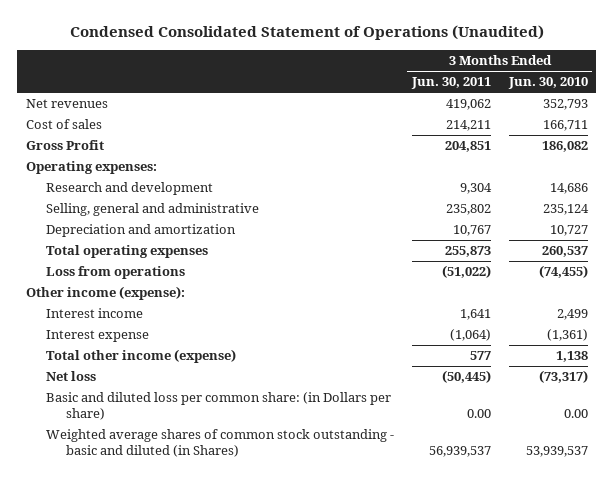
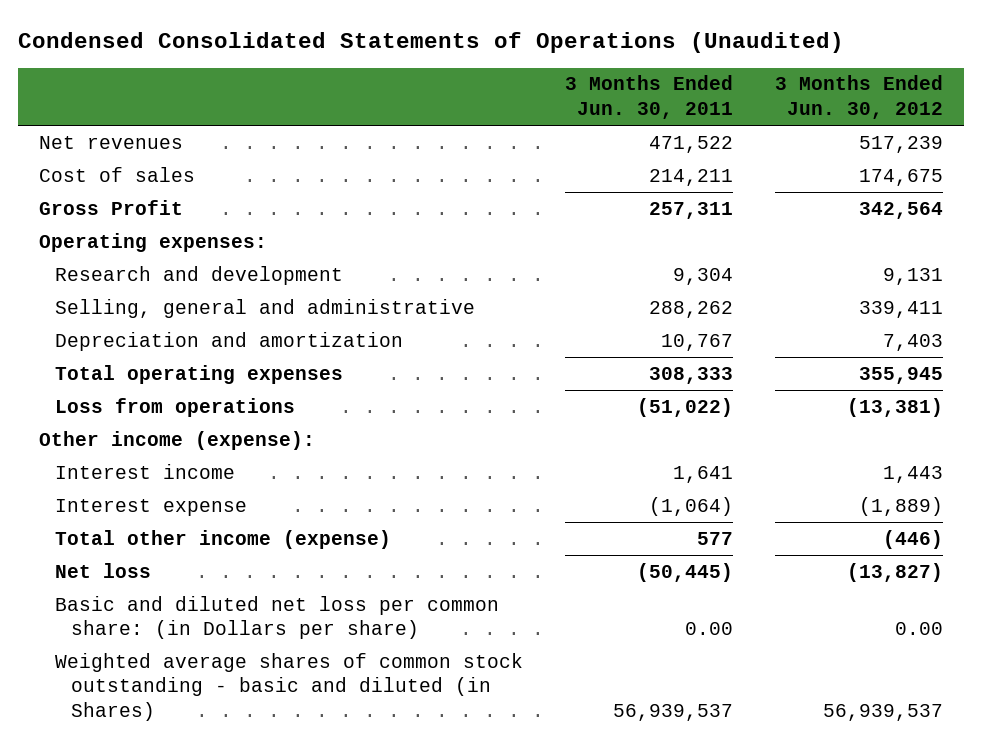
[69,25,544,41] Condensed Consolidated Statement of Operations (Unaudited) -> [17,32,844,54] Condensed Consolidated Statements of Operations (Unaudited)
[507,77,588,90] Jun. 30, 2010 -> none
none -> [774,75,943,120] 3 Months Ended Jun. 30, 2012
[445,99,491,111] 419,062 -> [648,135,733,153] 471,522
[444,141,491,153] 204,851 -> [648,201,733,219] 257,311
[445,204,491,216] 235,802 -> [648,300,733,318] 288,262
[444,246,491,258] 255,873 -> [648,366,733,384] 308,333
[46,392,392,420] Basic and diluted loss per common share: (in Dollars per share) -> [54,595,499,640] Basic and diluted net loss per common share: (in Dollars per share)

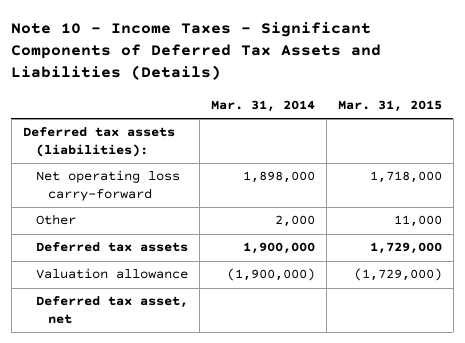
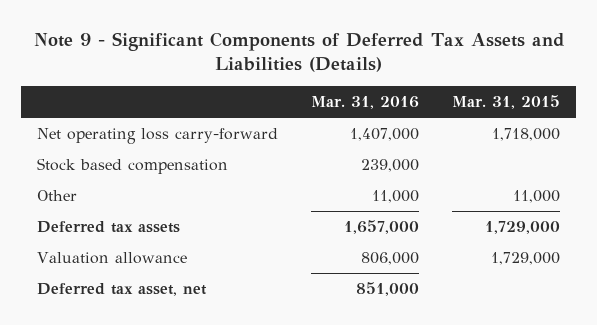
[11,22,382,81] Note 10 - Income Taxes - Significant Components of Deferred Tax Assets and Liabilities (Details) -> [33,31,565,73] Note 9 - Significant Components of Deferred Tax Assets and Liabilities (Details)
[210,99,315,112] Mar. 31, 2014 -> none
none -> [311,96,420,110] Mar. 31, 2016
[22,127,175,157] Deferred tax assets (liabilities): -> none
none -> [37,157,229,174] Stock based compensation
[353,268,442,282] (1,729,000) -> [490,251,560,265] 1,729,000

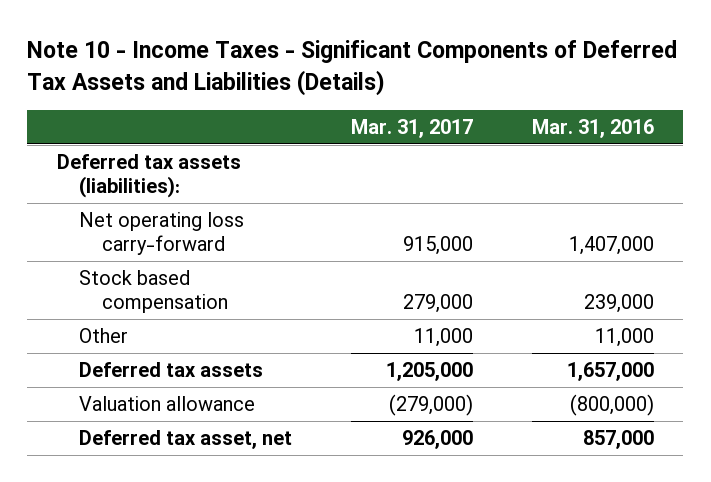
[33,31,565,73] Note 9 - Significant Components of Deferred Tax Assets and Liabilities (Details) -> [27,40,678,96] Note 10 - Income Taxes - Significant Components of Deferred Tax Assets and Liabilities (Details)
[451,95,560,110] Mar. 31, 2015 -> none
none -> [351,118,474,138] Mar. 31, 2017
none -> [56,154,241,198] Deferred tax assets (liabilities):
[361,251,420,265] 806,000 -> [569,394,654,417] (800,000)
[356,281,420,296] 851,000 -> [582,430,654,450] 857,000

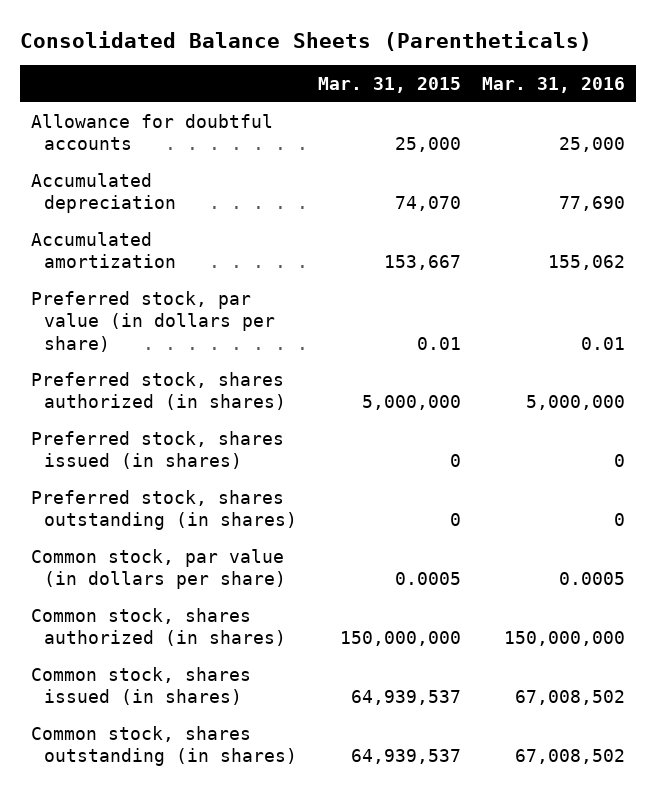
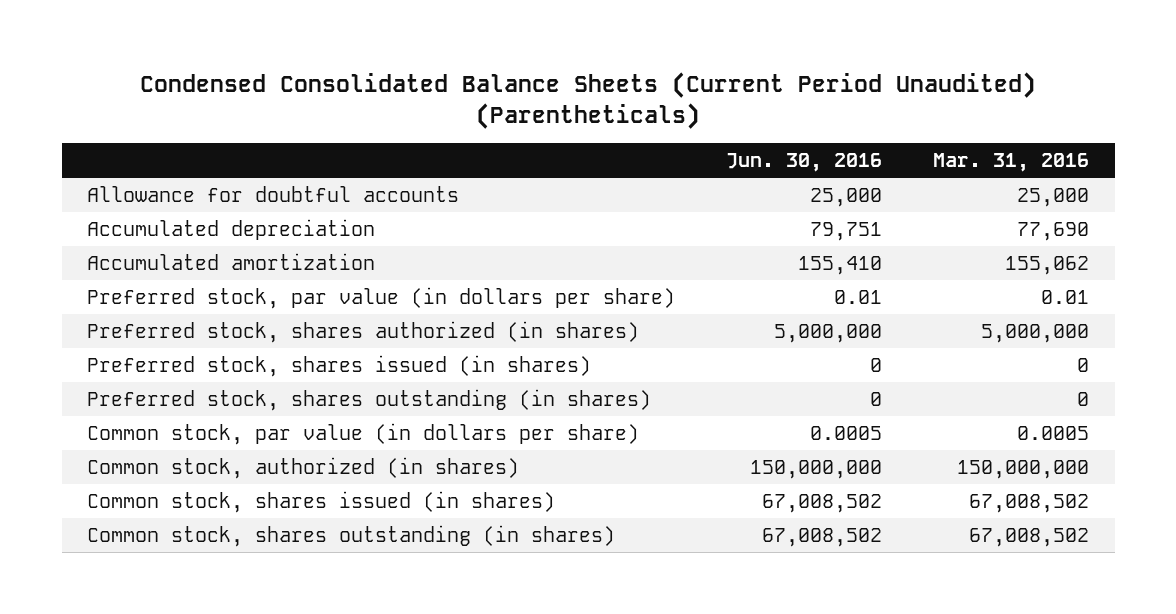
[20,30,593,51] Consolidated Balance Sheets (Parentheticals) -> [140,72,1037,130] Condensed Consolidated Balance Sheets (Current Period Unaudited) (Parentheticals)
[318,77,462,94] Mar. 31, 2015 -> none
none -> [726,153,883,173] Jun. 30, 2016
[30,607,287,647] Common stock, shares authorized (in shares) -> [87,456,520,479] Common stock, authorized (in shares)

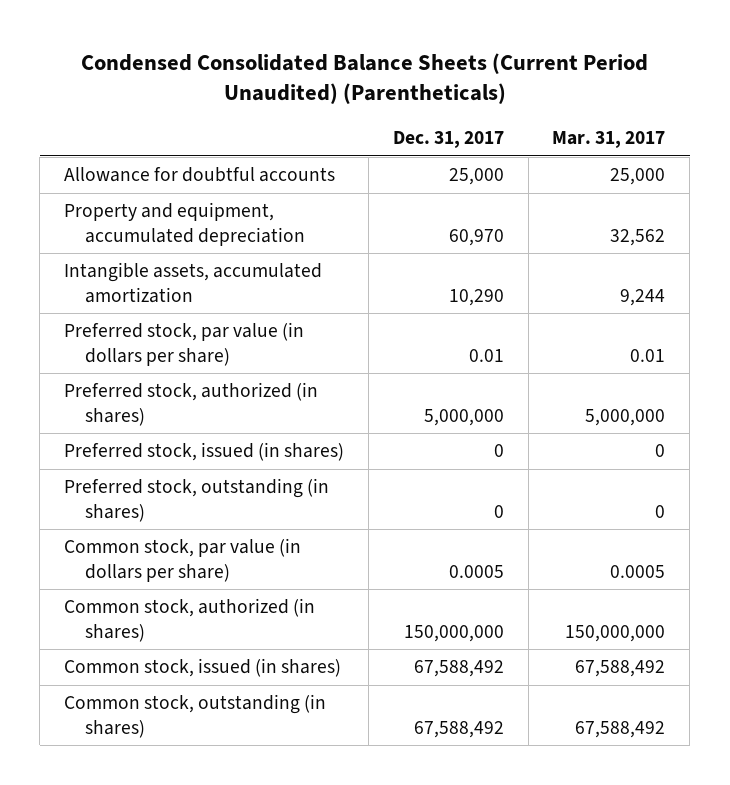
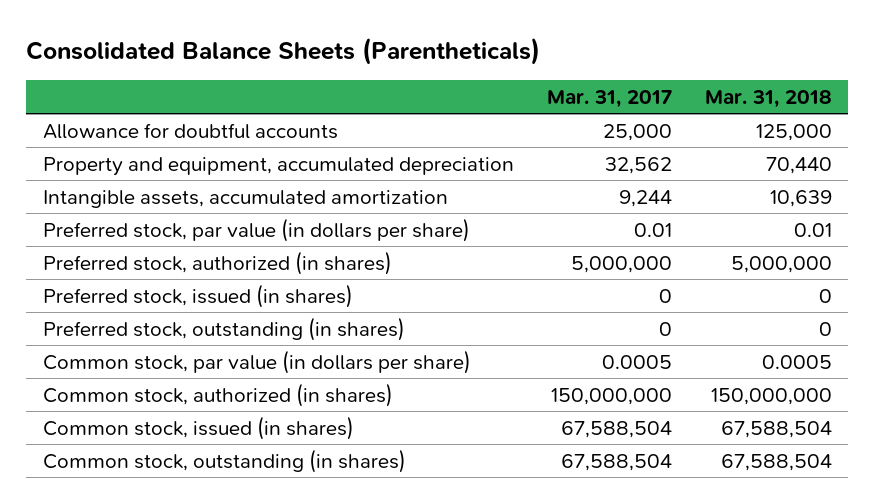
[80,53,648,105] Condensed Consolidated Balance Sheets (Current Period Unaudited) (Parentheticals) -> [26,36,541,65] Consolidated Balance Sheets (Parentheticals)
[392,131,504,149] Dec. 31, 2017 -> none
none -> [704,89,832,108] Mar. 31, 2018
[575,660,666,678] 67,588,492 -> [560,420,672,438] 67,588,504
[575,720,666,738] 67,588,492 -> [560,453,672,471] 67,588,504

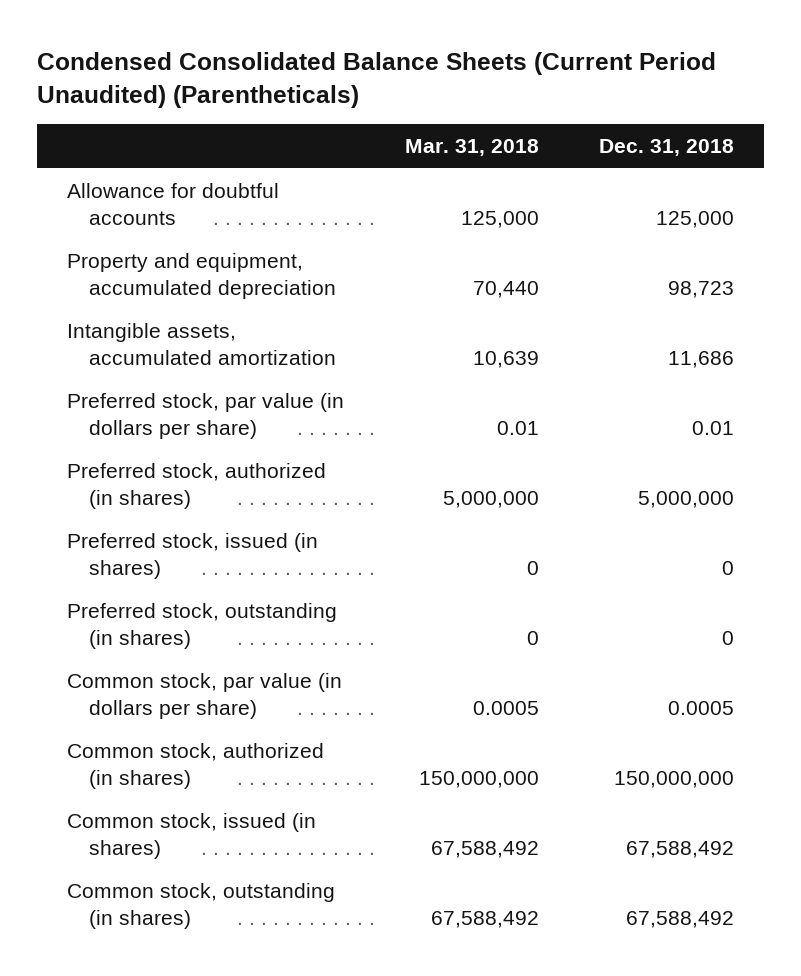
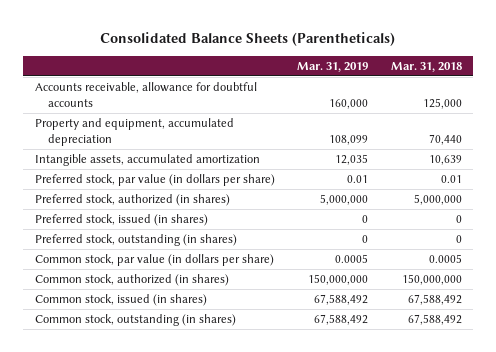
[37,52,717,109] Condensed Consolidated Balance Sheets (Current Period Unaudited) (Parentheticals) -> [100,32,396,47] Consolidated Balance Sheets (Parentheticals)
[598,139,734,157] Dec. 31, 2018 -> none
none -> [297,61,369,72] Mar. 31, 2019
[67,183,280,225] Allowance for doubtful accounts -> [34,82,257,107] Accounts receivable, allowance for doubtful accounts

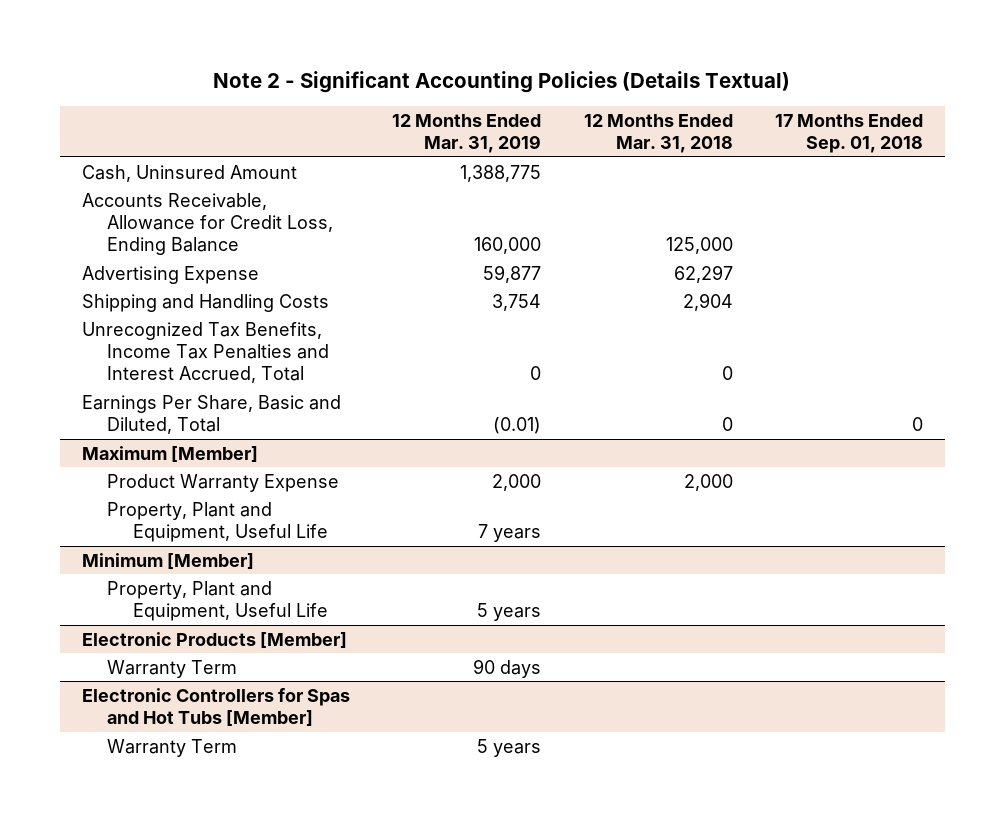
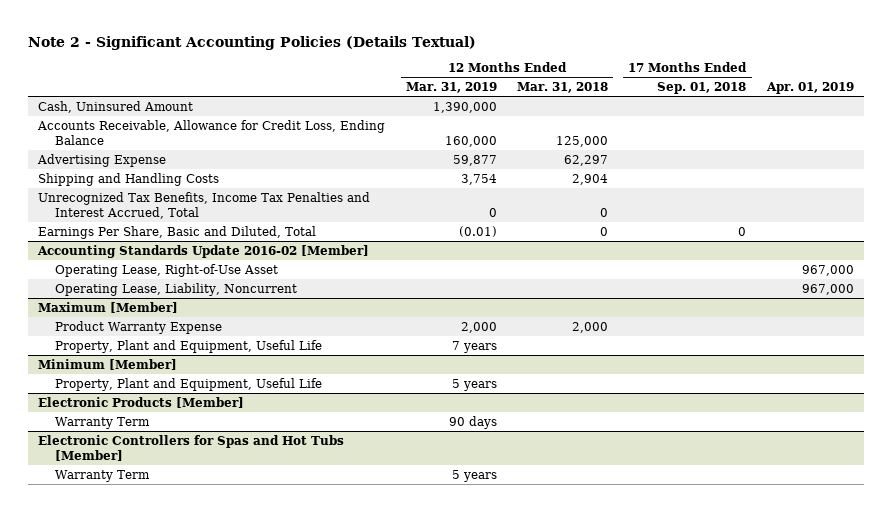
none -> [765,82,854,95] Apr. 01, 2019
[460,164,542,182] 1,388,775 -> [432,101,497,113] 1,390,000
none -> [37,244,370,258] Accounting Standards Update 2016-02 [Member]
none -> [55,263,279,277] Operating Lease, Right-of-Use Asset
none -> [55,282,298,296] Operating Lease, Liability, Noncurrent

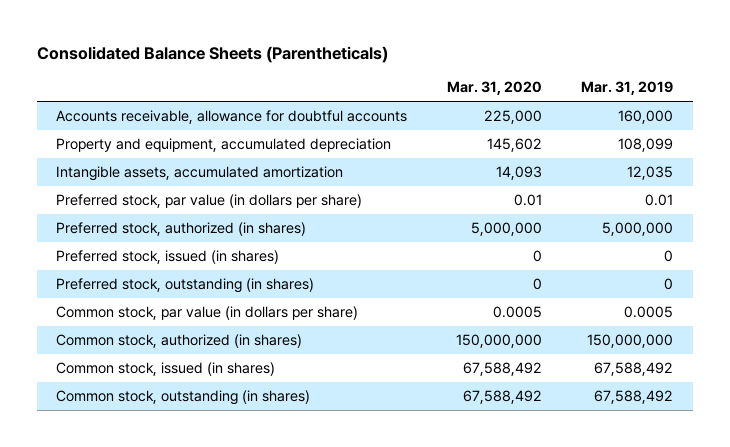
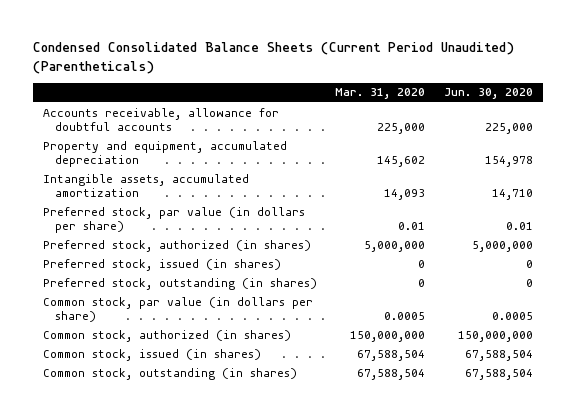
[36,45,388,63] Consolidated Balance Sheets (Parentheticals) -> [33,41,515,74] Condensed Consolidated Balance Sheets (Current Period Unaudited) (Parentheticals)
[581,81,674,96] Mar. 31, 2019 -> none
none -> [444,88,534,100] Jun. 30, 2020
[462,361,542,376] 67,588,492 -> [357,349,426,361] 67,588,504
[462,389,542,404] 67,588,492 -> [357,368,426,380] 67,588,504

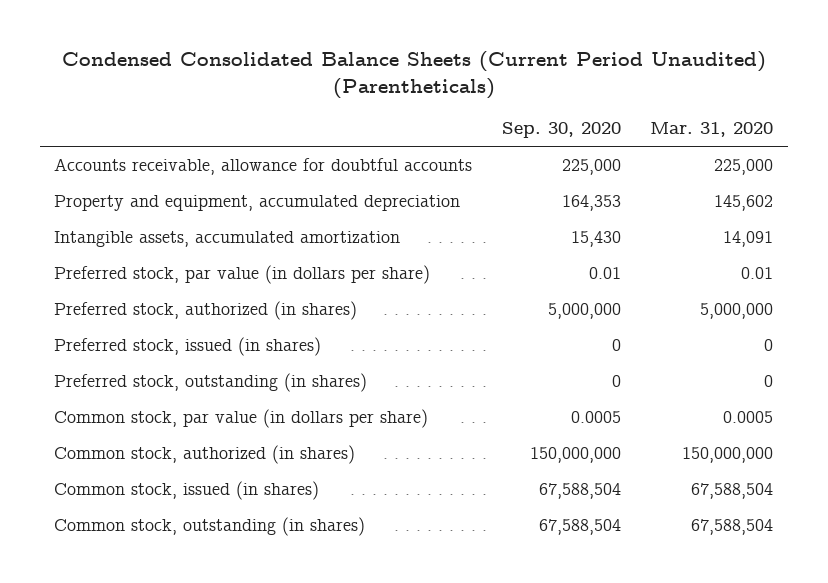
[444,88,534,100] Jun. 30, 2020 -> none
none -> [501,122,621,139] Sep. 30, 2020
[384,189,426,201] 14,093 -> [723,230,774,247] 14,091

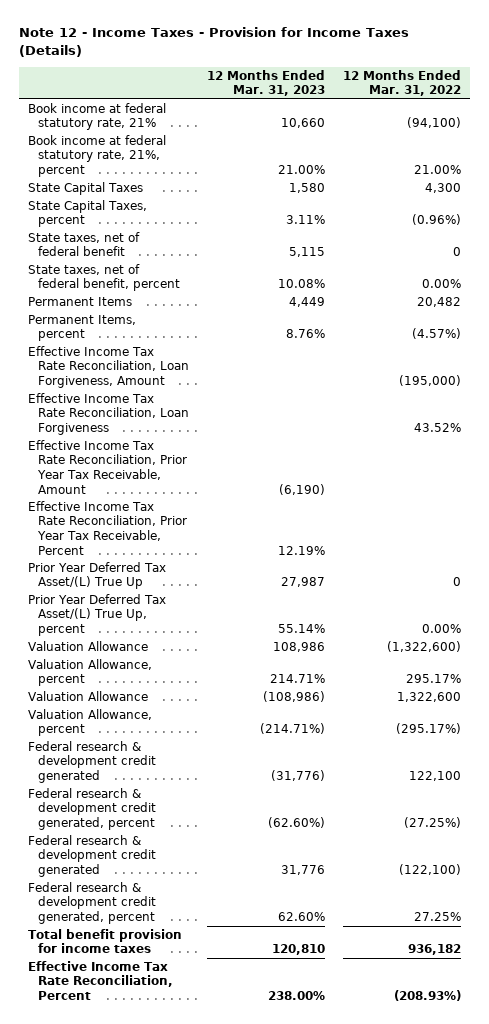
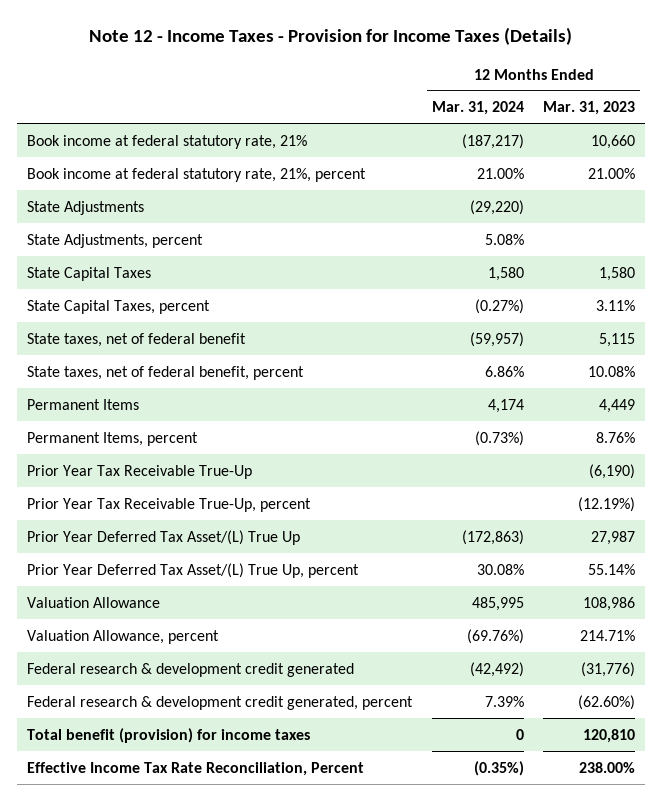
[342,69,461,97] 12 Months Ended Mar. 31, 2022 -> none
none -> [431,101,524,116] Mar. 31, 2024
none -> [26,200,144,215] State Adjustments
none -> [26,233,203,248] State Adjustments, percent
[28,345,189,389] Effective Income Tax Rate Reconciliation, Loan Forgiveness, Amount -> none
[28,392,189,436] Effective Income Tax Rate Reconciliation, Loan Forgiveness -> none
[28,439,187,494] Effective Income Tax Rate Reconciliation, Prior Year Tax Receivable, Amount -> [26,464,252,479] Prior Year Tax Receivable True-Up
[28,500,187,555] Effective Income Tax Rate Reconciliation, Prior Year Tax Receivable, Percent -> [26,497,311,512] Prior Year Tax Receivable True-Up, percent
[277,545,325,555] 12.19% -> [578,496,636,512] (12.19%)
[28,690,149,701] Valuation Allowance -> none
[28,708,153,737] Valuation Allowance, percent -> none
[28,834,156,878] Federal research & development credit generated -> none
[28,881,156,925] Federal research & development credit generated, percent -> none
[28,928,183,954] Total benefit provision for income taxes -> [26,727,310,743] Total benefit (provision) for income taxes

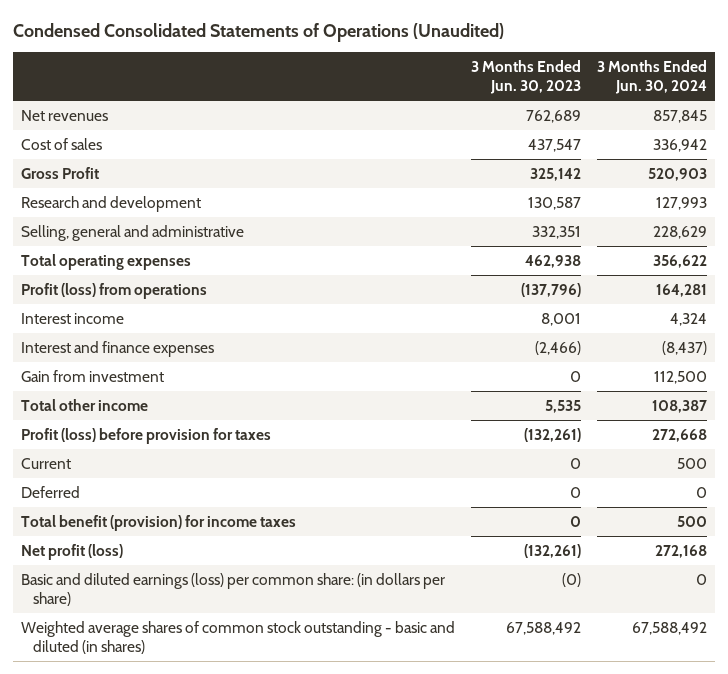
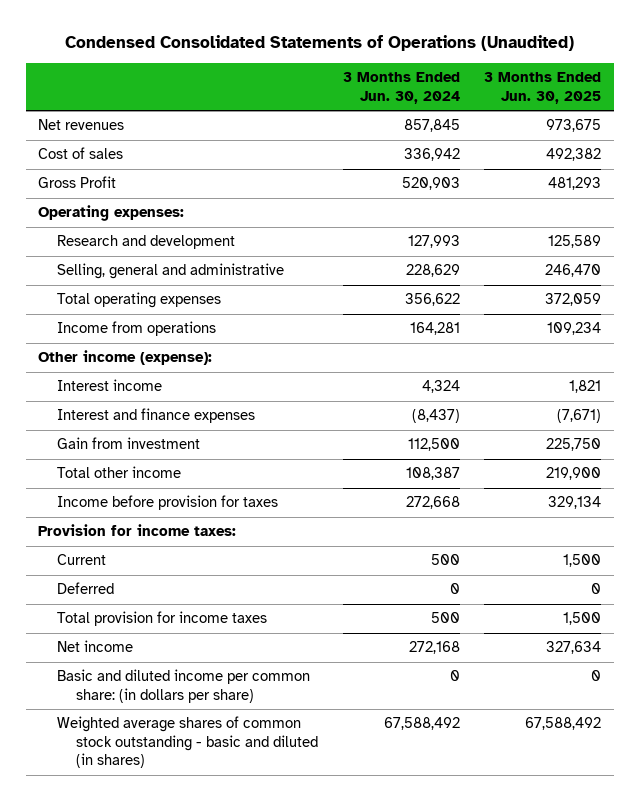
[470,60,581,95] 3 Months Ended Jun. 30, 2023 -> none
none -> [484,72,602,104] 3 Months Ended Jun. 30, 2025
none -> [37,205,184,222] Operating expenses:
[20,282,207,299] Profit (loss) from operations -> [56,321,216,337] Income from operations
none -> [37,350,212,366] Other income (expense):
[20,427,271,444] Profit (loss) before provision for taxes -> [56,495,278,511] Income before provision for taxes
none -> [37,524,236,537] Provision for income taxes:
[20,514,296,531] Total benefit (provision) for income taxes -> [56,611,267,627] Total provision for income taxes
[20,543,123,560] Net profit (loss) -> [56,640,133,653] Net income
[20,572,445,607] Basic and diluted earnings (loss) per common share: (in dollars per share) -> [56,669,310,703] Basic and diluted income per common share: (in dollars per share)

